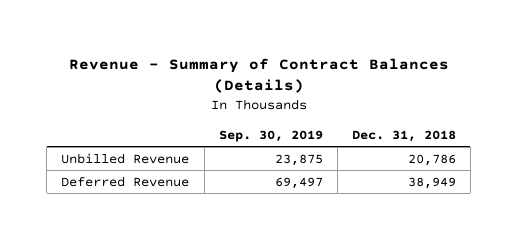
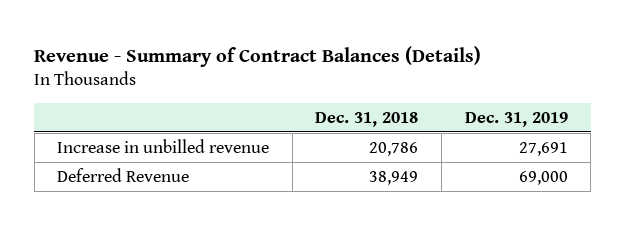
[218,129,323,142] Sep. 30, 2019 -> none
none -> [464,111,568,127] Dec. 31, 2019
[61,152,190,164] Unbilled Revenue -> [57,138,270,153] Increase in unbilled revenue

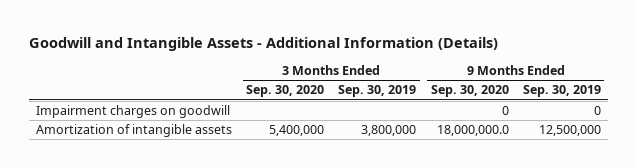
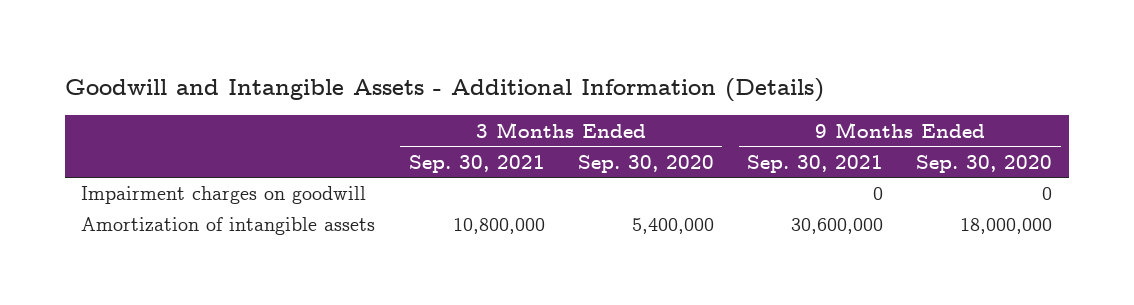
[338,85,417,98] Sep. 30, 2019 -> none
[522,85,601,98] Sep. 30, 2019 -> none
none -> [408,154,545,173] Sep. 30, 2021
none -> [747,154,884,173] Sep. 30, 2021
[436,125,509,137] 18,000,000.0 -> [960,218,1053,235] 18,000,000

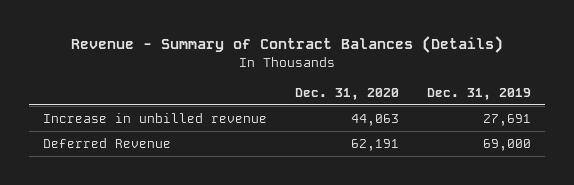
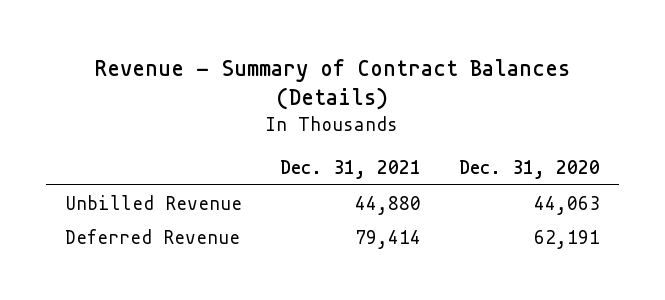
[426,88,531,101] Dec. 31, 2019 -> none
none -> [279,160,421,180] Dec. 31, 2021
[42,112,267,123] Increase in unbilled revenue -> [64,194,242,210] Unbilled Revenue

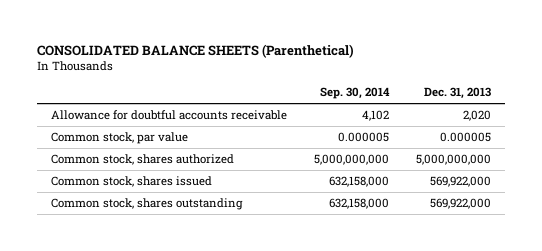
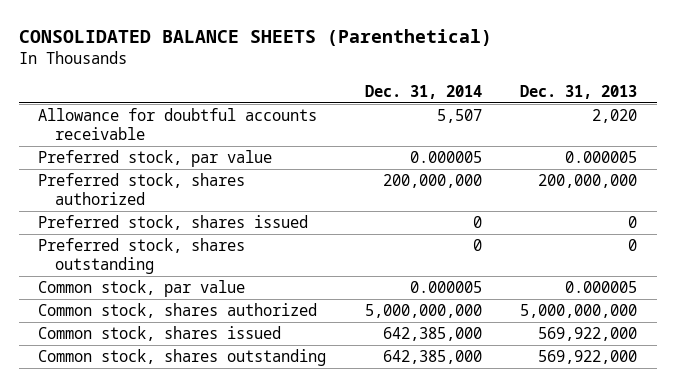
[319,87,390,100] Sep. 30, 2014 -> none
none -> [364,84,482,99] Dec. 31, 2014
none -> [37,150,272,168] Preferred stock, par value
none -> [37,173,245,205] Preferred stock, shares authorized
none -> [37,215,308,231] Preferred stock, shares issued
none -> [37,238,245,274] Preferred stock, shares outstanding

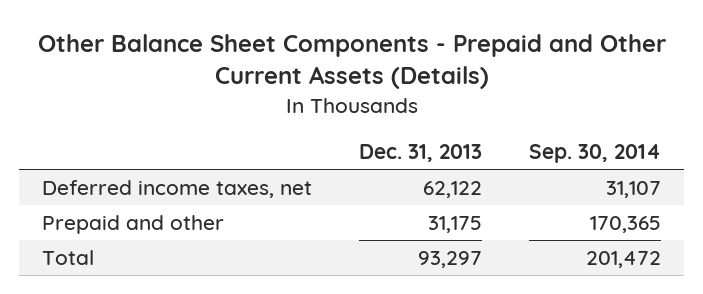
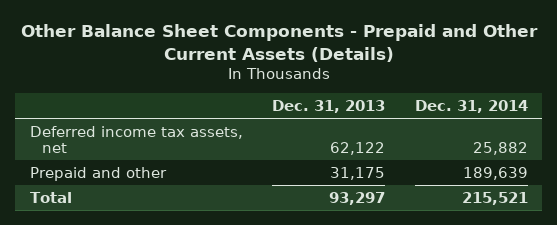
[528,143,661,163] Sep. 30, 2014 -> none
none -> [414,100,528,114] Dec. 31, 2014
[42,180,313,199] Deferred income taxes, net -> [29,125,243,154] Deferred income tax assets, net

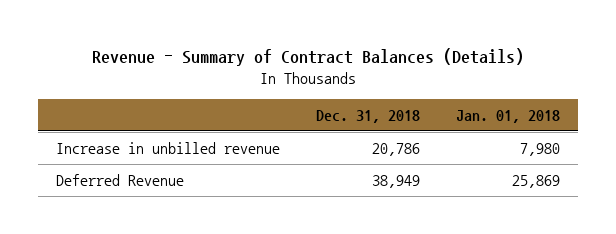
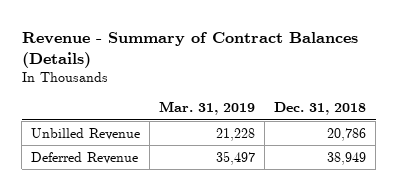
[456,110,561,124] Jan. 01, 2018 -> none
none -> [159,101,256,116] Mar. 31, 2019
[55,141,280,154] Increase in unbilled revenue -> [31,127,141,140] Unbilled Revenue

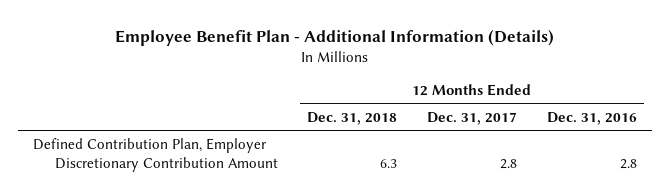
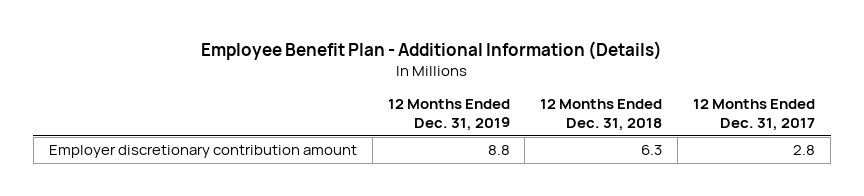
[546,111,637,125] Dec. 31, 2016 -> none
none -> [387,99,510,131] 12 Months Ended Dec. 31, 2019
[33,138,278,172] Defined Contribution Plan, Employer Discretionary Contribution Amount -> [48,145,357,159] Employer discretionary contribution amount

